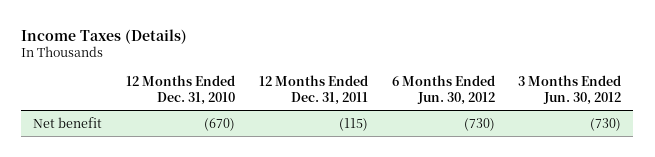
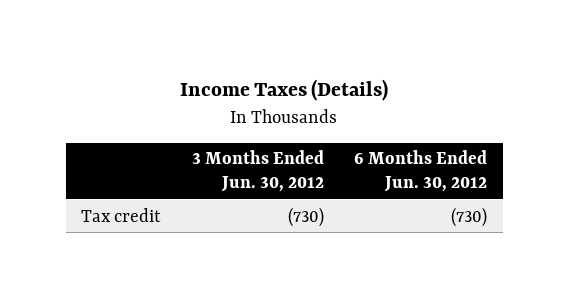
[126,75,236,106] 12 Months Ended Dec. 31, 2010 -> none
[258,75,368,106] 12 Months Ended Dec. 31, 2011 -> none
[33,116,103,128] Net benefit -> [81,207,162,222] Tax credit

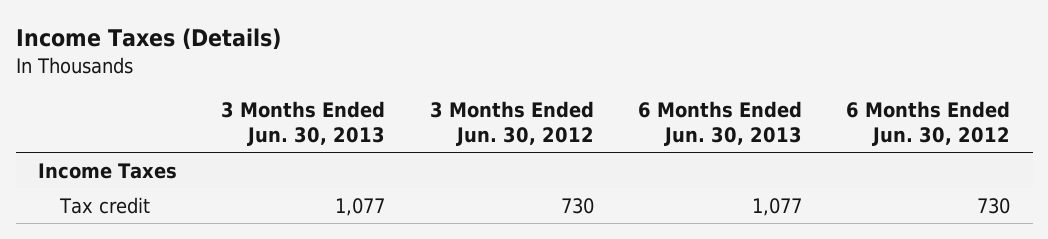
none -> [221,101,386,147] 3 Months Ended Jun. 30, 2013
none -> [638,101,803,147] 6 Months Ended Jun. 30, 2013
none -> [37,162,177,179] Income Taxes
[287,206,324,227] (730) -> [560,197,594,214] 730
[451,206,488,227] (730) -> [977,197,1011,214] 730

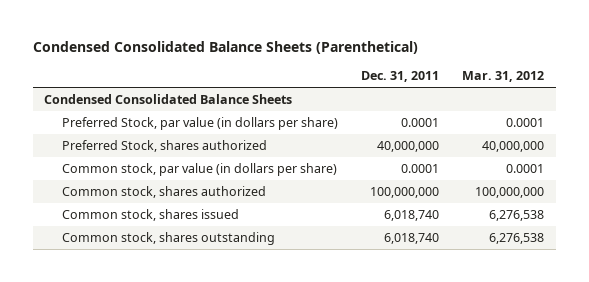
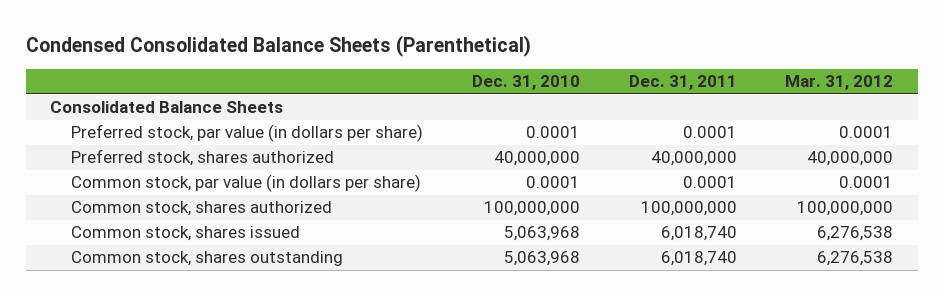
none -> [471,75,580,91] Dec. 31, 2010
[44,93,293,104] Condensed Consolidated Balance Sheets -> [50,101,284,114] Consolidated Balance Sheets
[61,116,338,130] Preferred Stock, par value (in dollars per share) -> [70,124,423,143] Preferred stock, par value (in dollars per share)
[61,139,267,152] Preferred Stock, shares authorized -> [70,149,334,167] Preferred stock, shares authorized

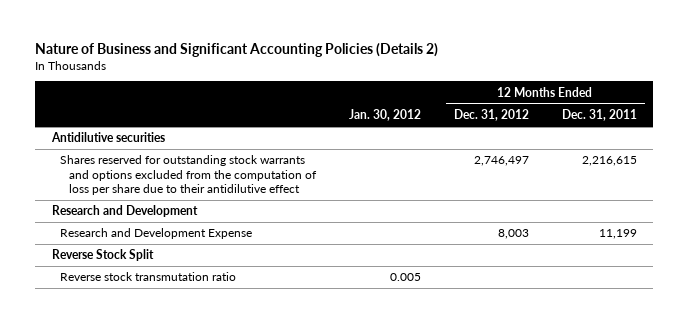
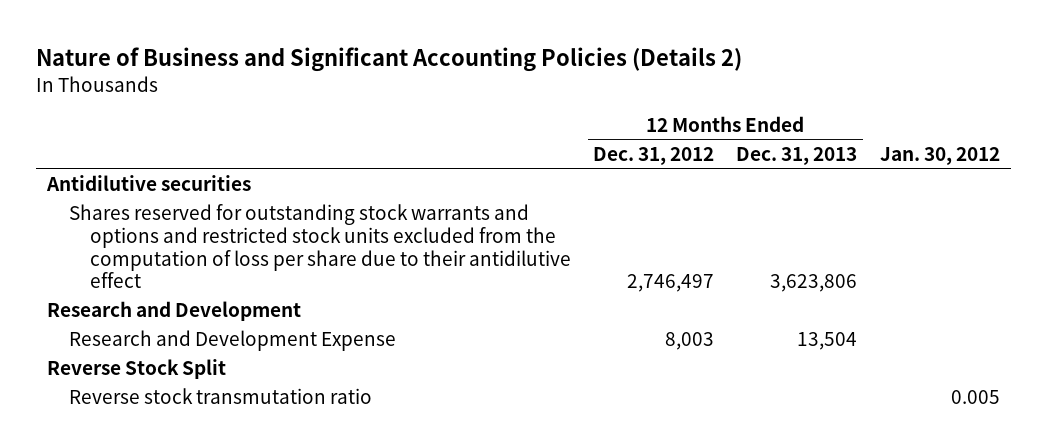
[561,109,637,122] Dec. 31, 2011 -> none
none -> [736,147,858,166] Dec. 31, 2013
[60,155,317,196] Shares reserved for outstanding stock warrants and options excluded from the computation of loss per share due to their antidilutive effect -> [68,204,572,289] Shares reserved for outstanding stock warrants and options and restricted stock units excluded from the computation of loss per share due to their antidilutive effect

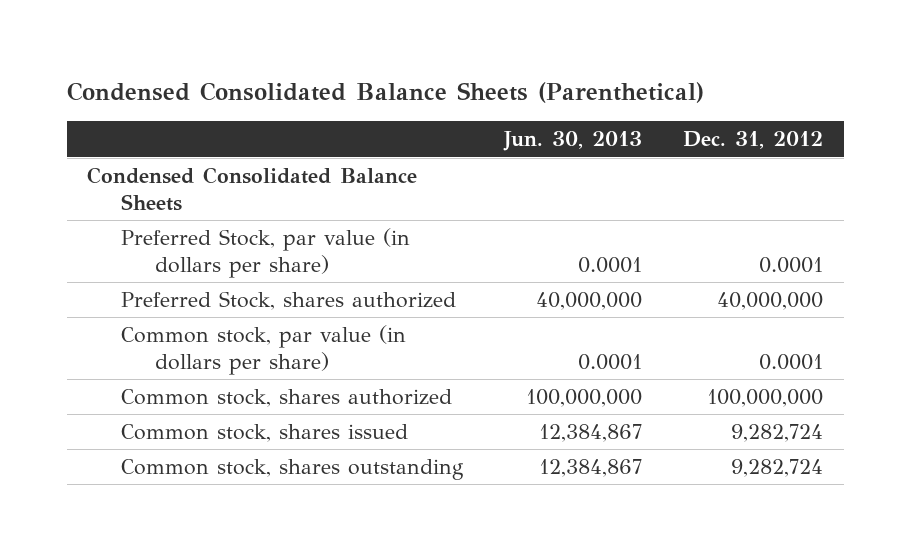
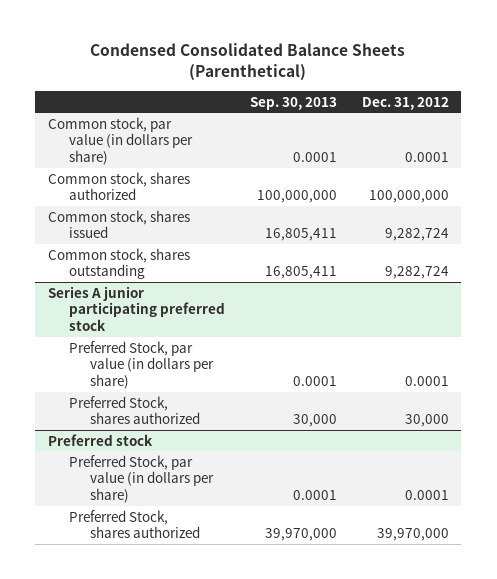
[503,131,643,152] Jun. 30, 2013 -> none
none -> [249,96,337,110] Sep. 30, 2013
[87,167,418,212] Condensed Consolidated Balance Sheets -> none
[121,228,411,279] Preferred Stock, par value (in dollars per share) -> none
[121,291,457,311] Preferred Stock, shares authorized -> none
none -> [47,285,226,332] Series A junior participating preferred stock
none -> [69,340,215,390] Preferred Stock, par value (in dollars per share)
none -> [69,395,201,425] Preferred Stock, shares authorized
none -> [47,433,153,446] Preferred stock
none -> [69,454,215,504] Preferred Stock, par value (in dollars per share)
none -> [69,509,201,539] Preferred Stock, shares authorized

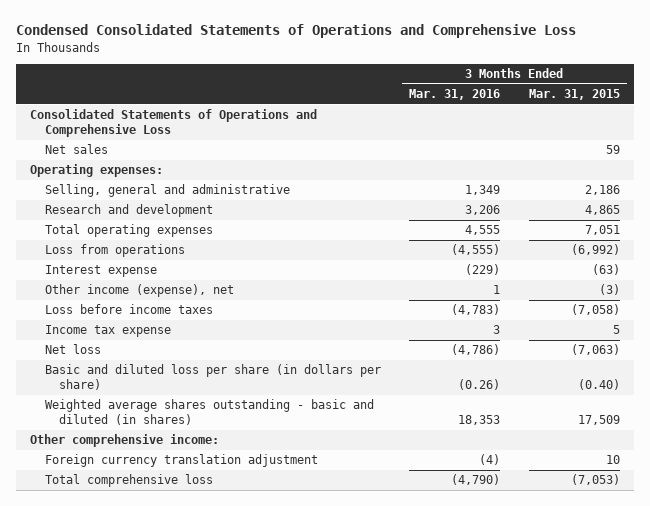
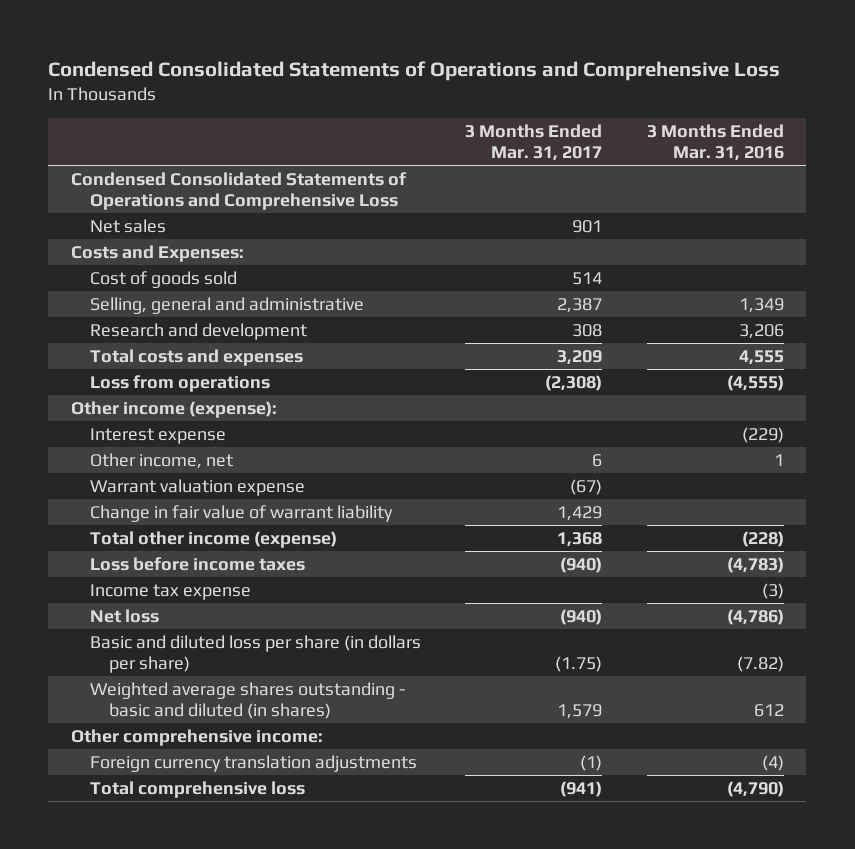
[528,89,620,101] Mar. 31, 2015 -> none
none -> [465,123,603,162] 3 Months Ended Mar. 31, 2017
[30,109,318,138] Consolidated Statements of Operations and Comprehensive Loss -> [70,171,407,210] Condensed Consolidated Statements of Operations and Comprehensive Loss
[30,164,164,178] Operating expenses: -> [70,244,244,262] Costs and Expenses:
none -> [89,270,237,288] Cost of goods sold
[44,224,213,238] Total operating expenses -> [89,348,303,366] Total costs and expenses
none -> [70,400,277,418] Other income (expense):
[44,284,234,298] Other income (expense), net -> [89,452,233,469] Other income, net
none -> [89,478,305,496] Warrant valuation expense
none -> [89,504,393,522] Change in fair value of warrant liability
none -> [89,530,337,548] Total other income (expense)
[493,325,501,335] 3 -> [761,582,784,599] (3)
[458,379,501,391] (0.26) -> [736,655,784,672] (7.82)
[458,415,501,426] 18,353 -> [753,703,784,717] 612
[44,454,318,468] Foreign currency translation adjustment -> [89,754,417,772] Foreign currency translation adjustments

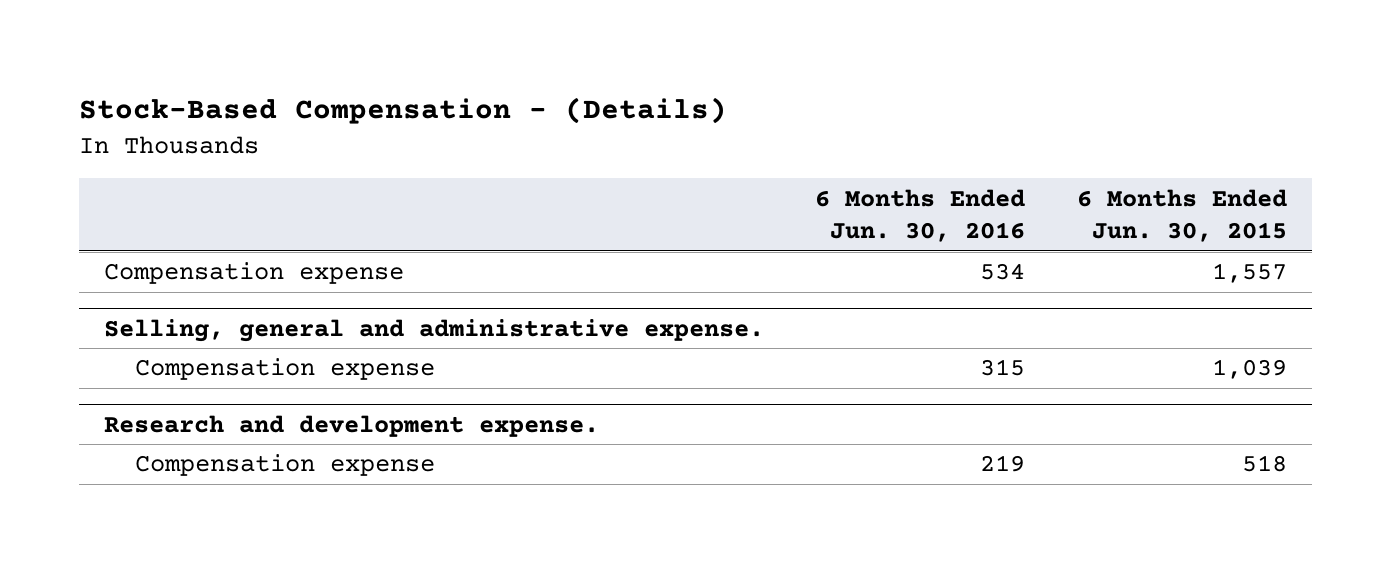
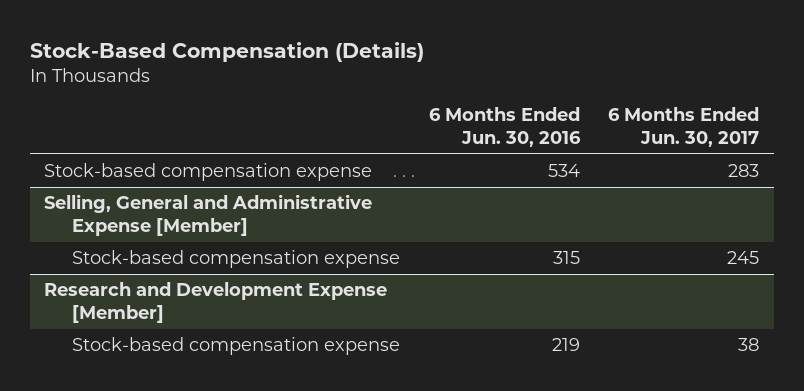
[78,97,727,125] Stock-Based Compensation - (Details) -> [30,41,425,62] Stock-Based Compensation (Details)
[1076,188,1287,243] 6 Months Ended Jun. 30, 2015 -> none
none -> [608,107,760,148] 6 Months Ended Jun. 30, 2017
[104,262,405,285] Compensation expense -> [44,162,373,181] Stock-based compensation expense
[104,318,765,342] Selling, general and administrative expense. -> [44,193,373,236] Selling, General and Administrative Expense [Member]
[135,358,436,381] Compensation expense -> [72,249,401,268] Stock-based compensation expense
[104,414,600,437] Research and development expense. -> [44,281,388,323] Research and Development Expense [Member]
[135,454,436,477] Compensation expense -> [72,336,401,355] Stock-based compensation expense

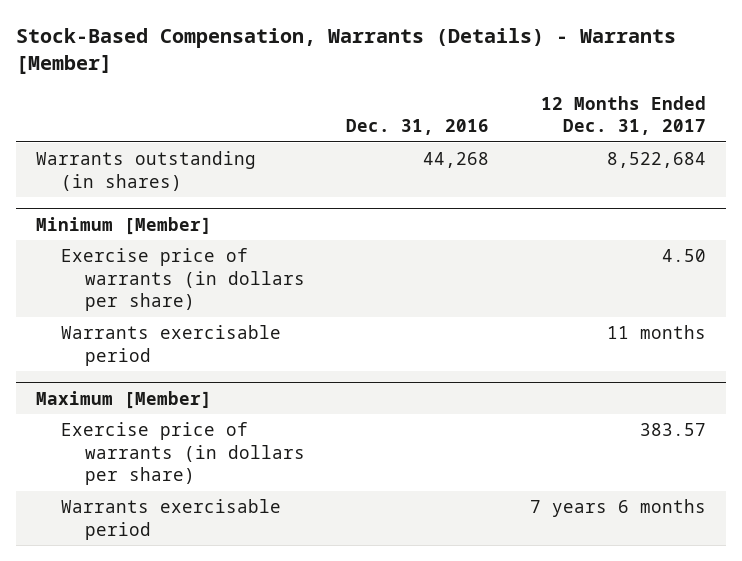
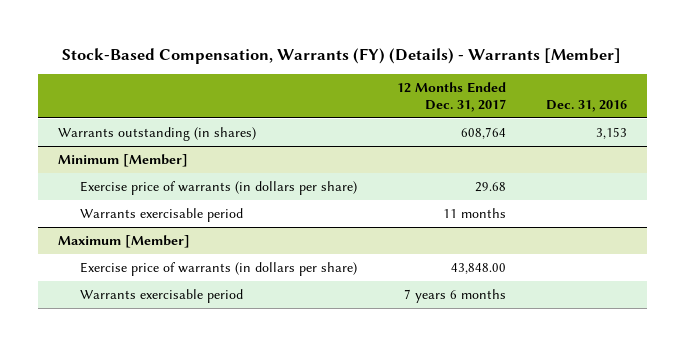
[15,27,676,74] Stock-Based Compensation, Warrants (Details) - Warrants [Member] -> [62,47,622,64] Stock-Based Compensation, Warrants (FY) (Details) - Warrants [Member]
[422,152,489,169] 44,268 -> [595,127,627,140] 3,153
[606,152,706,169] 8,522,684 -> [461,127,507,140] 608,764
[661,249,706,263] 4.50 -> [475,182,507,193] 29.68
[639,423,706,437] 383.57 -> [451,263,507,275] 43,848.00

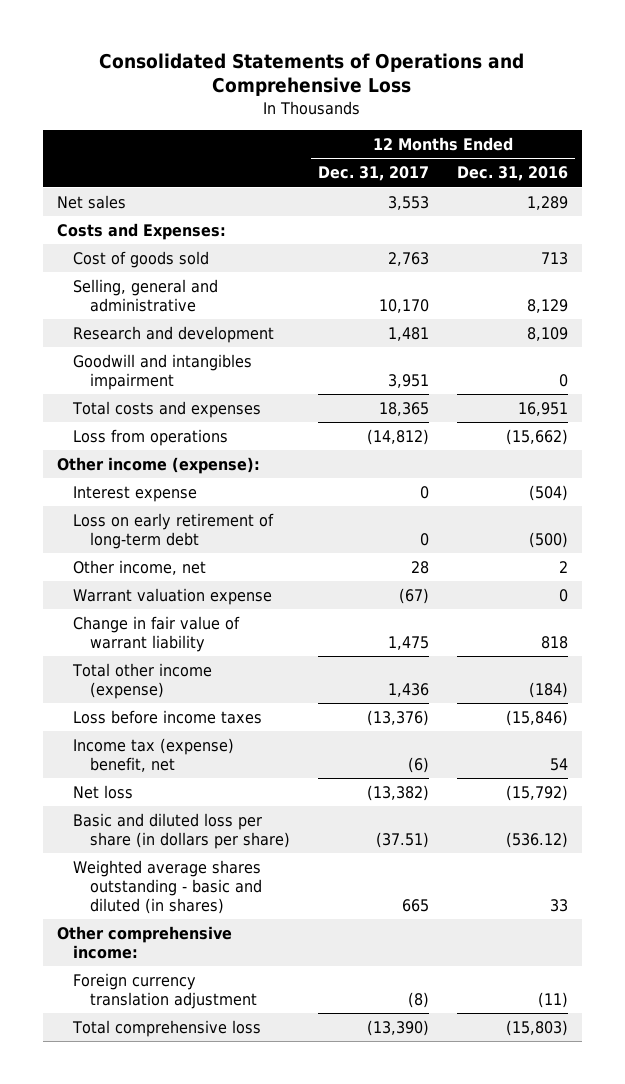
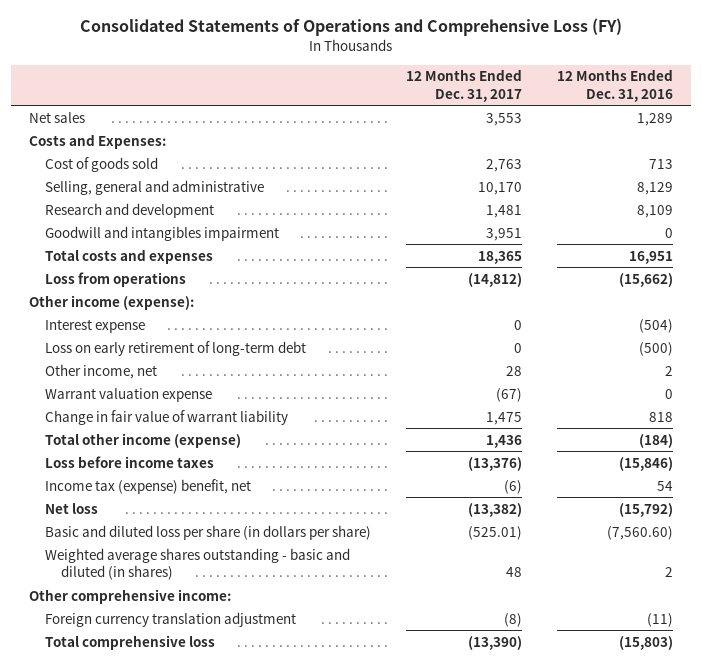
[99,52,525,97] Consolidated Statements of Operations and Comprehensive Loss -> [79,18,622,37] Consolidated Statements of Operations and Comprehensive Loss (FY)
[375,832,429,849] (37.51) -> [467,525,522,540] (525.01)
[505,832,568,849] (536.12) -> [607,525,674,540] (7,560.60)
[401,899,429,913] 665 -> [505,566,522,577] 48
[549,899,568,913] 33 -> [665,566,674,577] 2

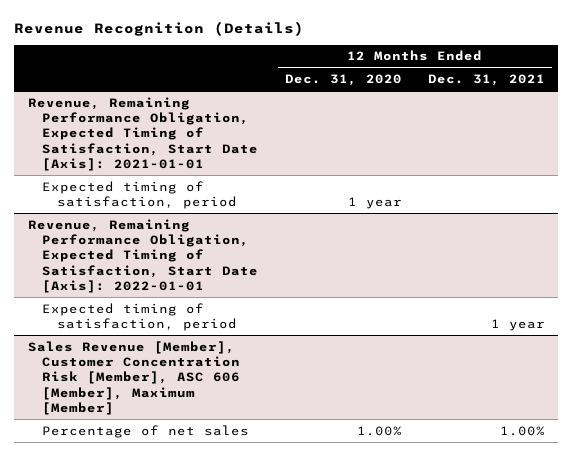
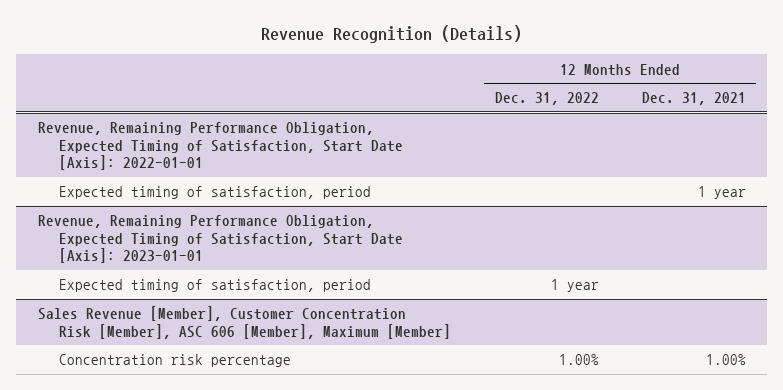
[284,74,402,87] Dec. 31, 2020 -> none
none -> [494,92,599,106] Dec. 31, 2022
[27,96,259,171] Revenue, Remaining Performance Obligation, Expected Timing of Satisfaction, Start Date [Axis]: 2021-01-01 -> none
[42,180,238,209] Expected timing of satisfaction, period -> none
none -> [37,215,404,264] Revenue, Remaining Performance Obligation, Expected Timing of Satisfaction, Start Date [Axis]: 2023-01-01
none -> [59,279,372,293] Expected timing of satisfaction, period
[42,424,250,438] Percentage of net sales -> [59,354,292,368] Concentration risk percentage

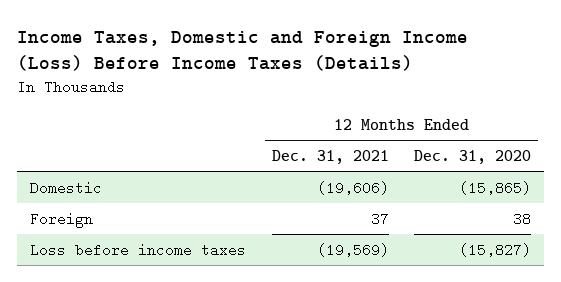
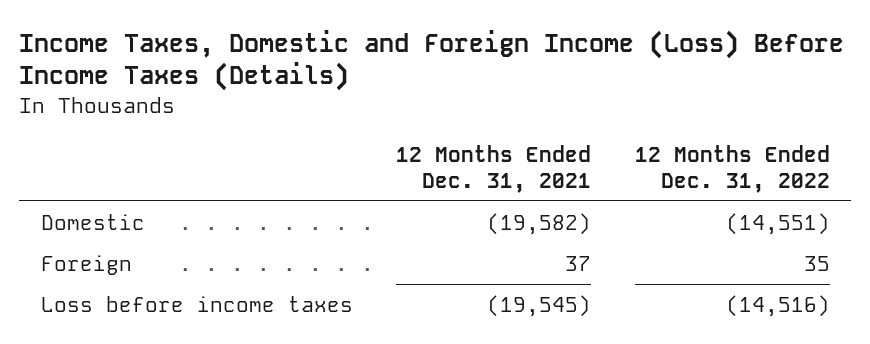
[414,149,532,164] Dec. 31, 2020 -> none
none -> [634,144,830,193] 12 Months Ended Dec. 31, 2022
[316,180,389,195] (19,606) -> [487,212,592,235] (19,582)
[316,242,389,257] (19,569) -> [487,294,592,317] (19,545)

